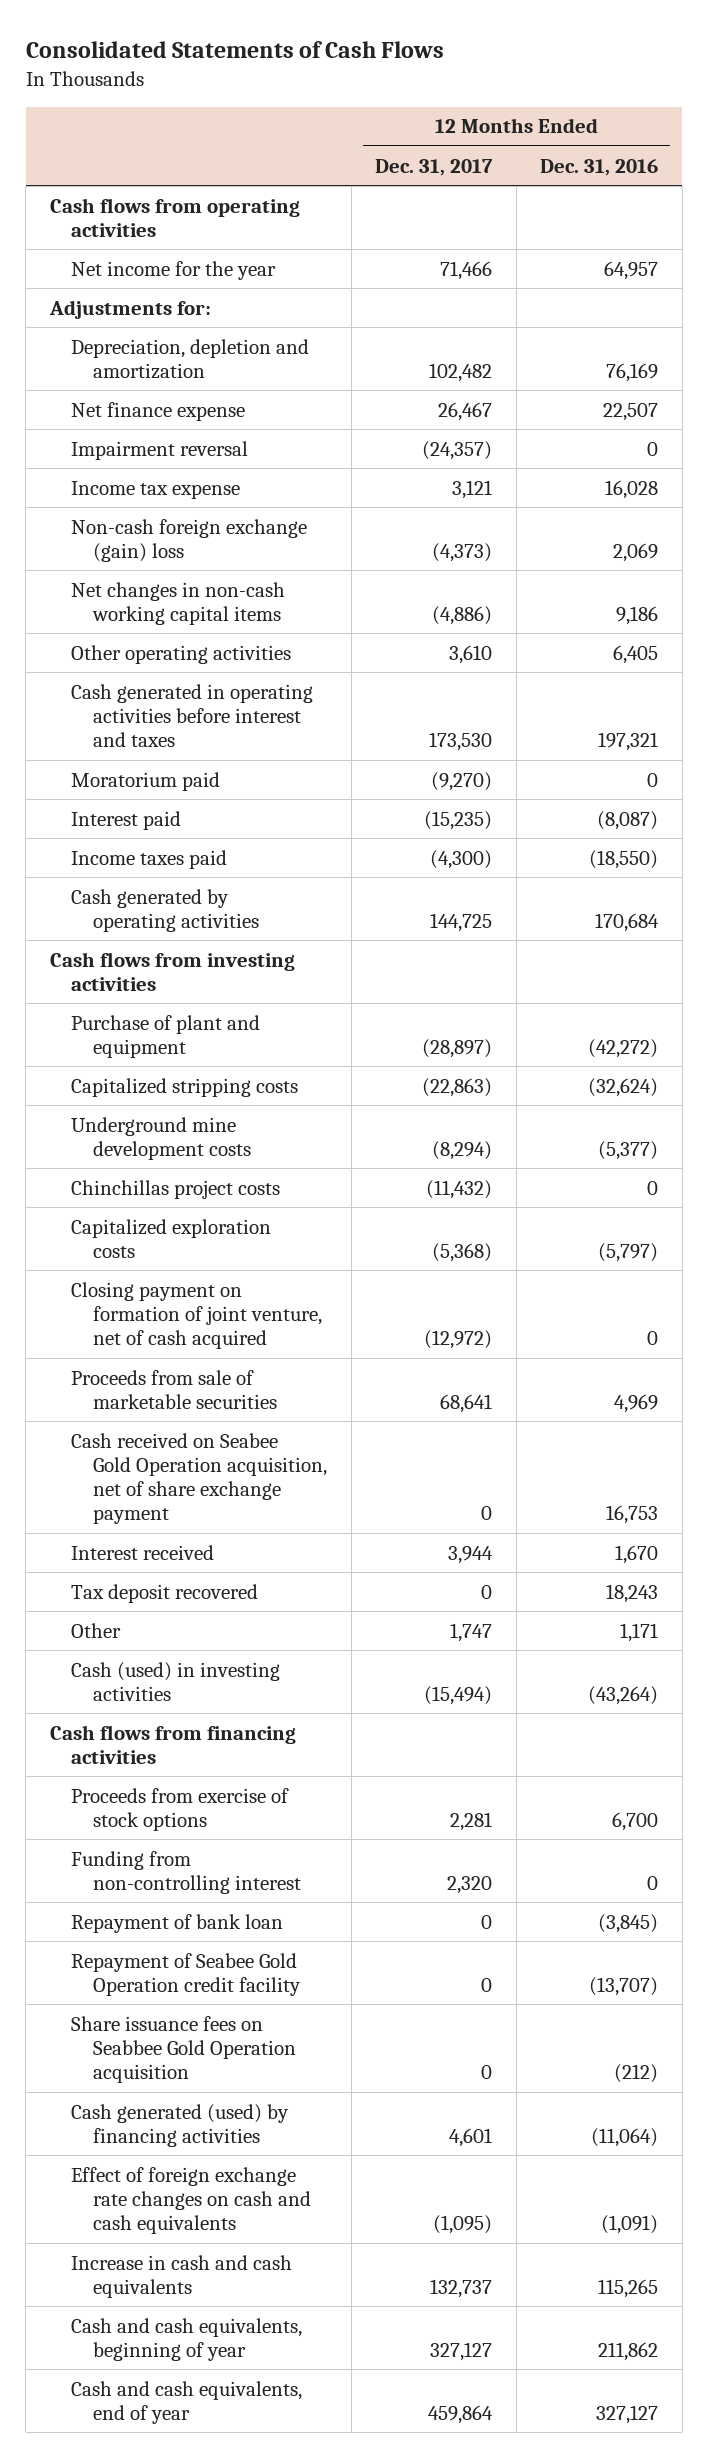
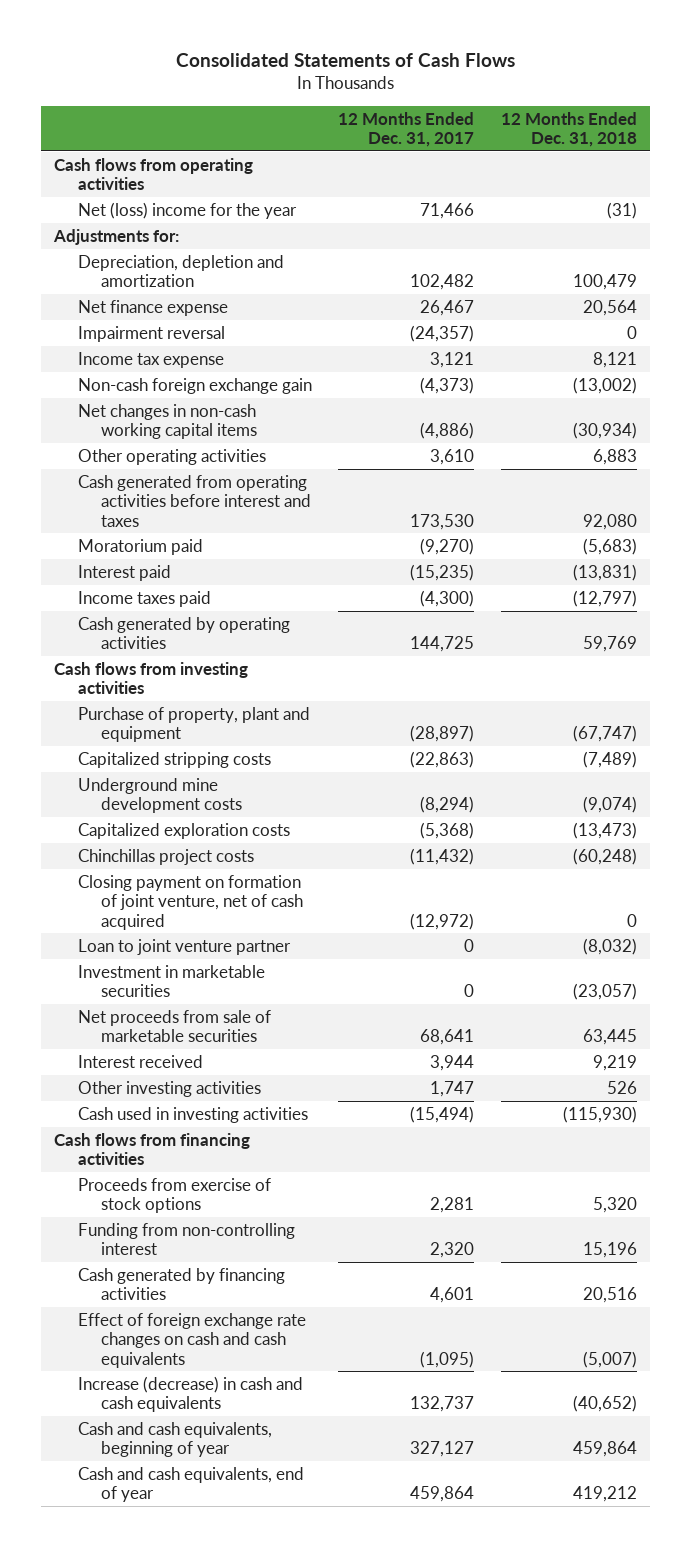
[540,158,659,176] Dec. 31, 2016 -> none
none -> [500,111,637,147] 12 Months Ended Dec. 31, 2018
[71,260,277,280] Net income for the year -> [77,201,297,219] Net (loss) income for the year
[71,518,308,562] Non-cash foreign exchange (gain) loss -> [77,377,312,394] Non-cash foreign exchange gain
[71,683,314,747] Cash generated in operating activities before interest and taxes -> [77,474,311,527] Cash generated from operating activities before interest and taxes
[71,1014,261,1058] Purchase of plant and equipment -> [77,706,310,743] Purchase of property, plant and equipment
[71,1179,281,1199] Chinchillas project costs -> [77,848,254,865] Chinchillas project costs
[71,1432,328,1524] Cash received on Seabee Gold Operation acquisition, net of share exchange payment -> none
none -> [77,938,291,955] Loan to joint venture partner
none -> [77,964,265,998] Investment in marketable securities
[71,1369,278,1409] Proceeds from sale of marketable securities -> [77,1009,271,1043] Net proceeds from sale of marketable securities
[71,1583,259,1603] Tax deposit recovered -> none
[71,1622,122,1638] Other -> [77,1080,261,1097] Other investing activities
[71,1661,281,1701] Cash (used) in investing activities -> [77,1106,308,1123] Cash used in investing activities
[71,1913,284,1933] Repayment of bank loan -> none
[71,1952,302,1996] Repayment of Seabee Gold Operation credit facility -> none
[71,2015,297,2083] Share issuance fees on Seabbee Gold Operation acquisition -> none
[71,2103,290,2147] Cash generated (used) by financing activities -> [77,1267,285,1301] Cash generated by financing activities
[71,2254,293,2298] Increase in cash and cash equivalents -> [77,1375,303,1413] Increase (decrease) in cash and cash equivalents

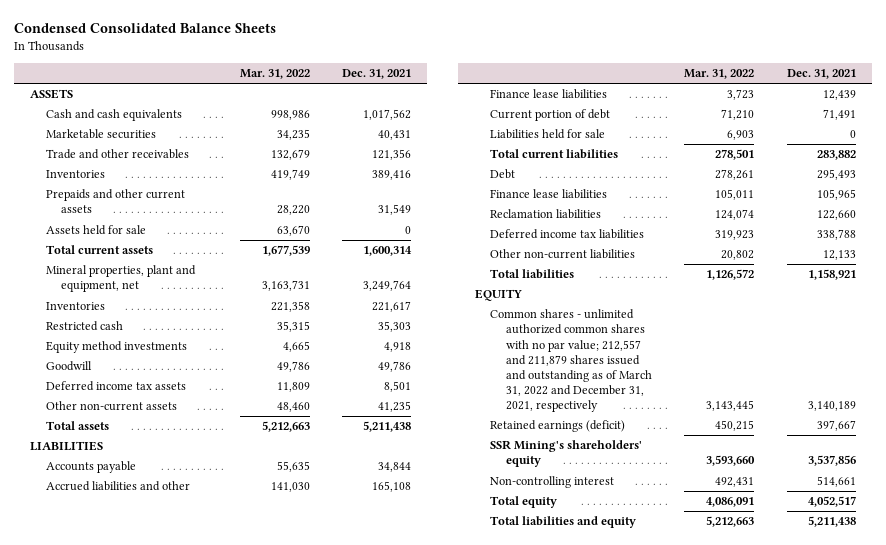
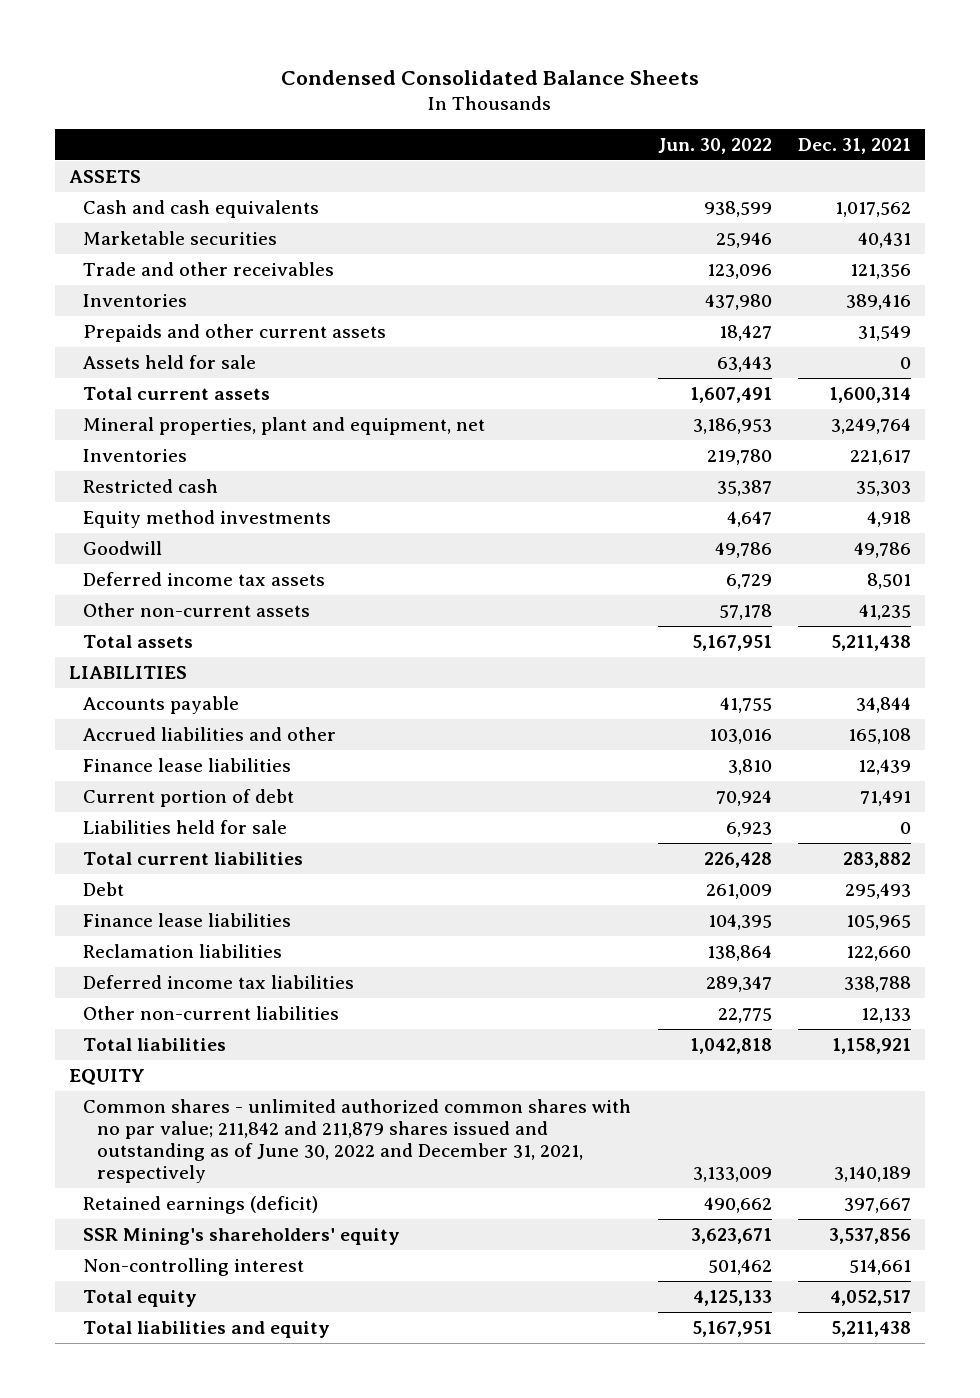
[239,69,310,80] Mar. 31, 2022 -> none
none -> [657,137,772,154] Jun. 30, 2022
[490,309,653,413] Common shares - unlimited authorized common shares with no par value; 212,557 and 211,879 shares issued and outstanding as of March 31, 2022 and December 31, 2021, respectively -> [82,1098,631,1183] Common shares - unlimited authorized common shares with no par value; 211,842 and 211,879 shares issued and outstanding as of June 30, 2022 and December 31, 2021, respectively

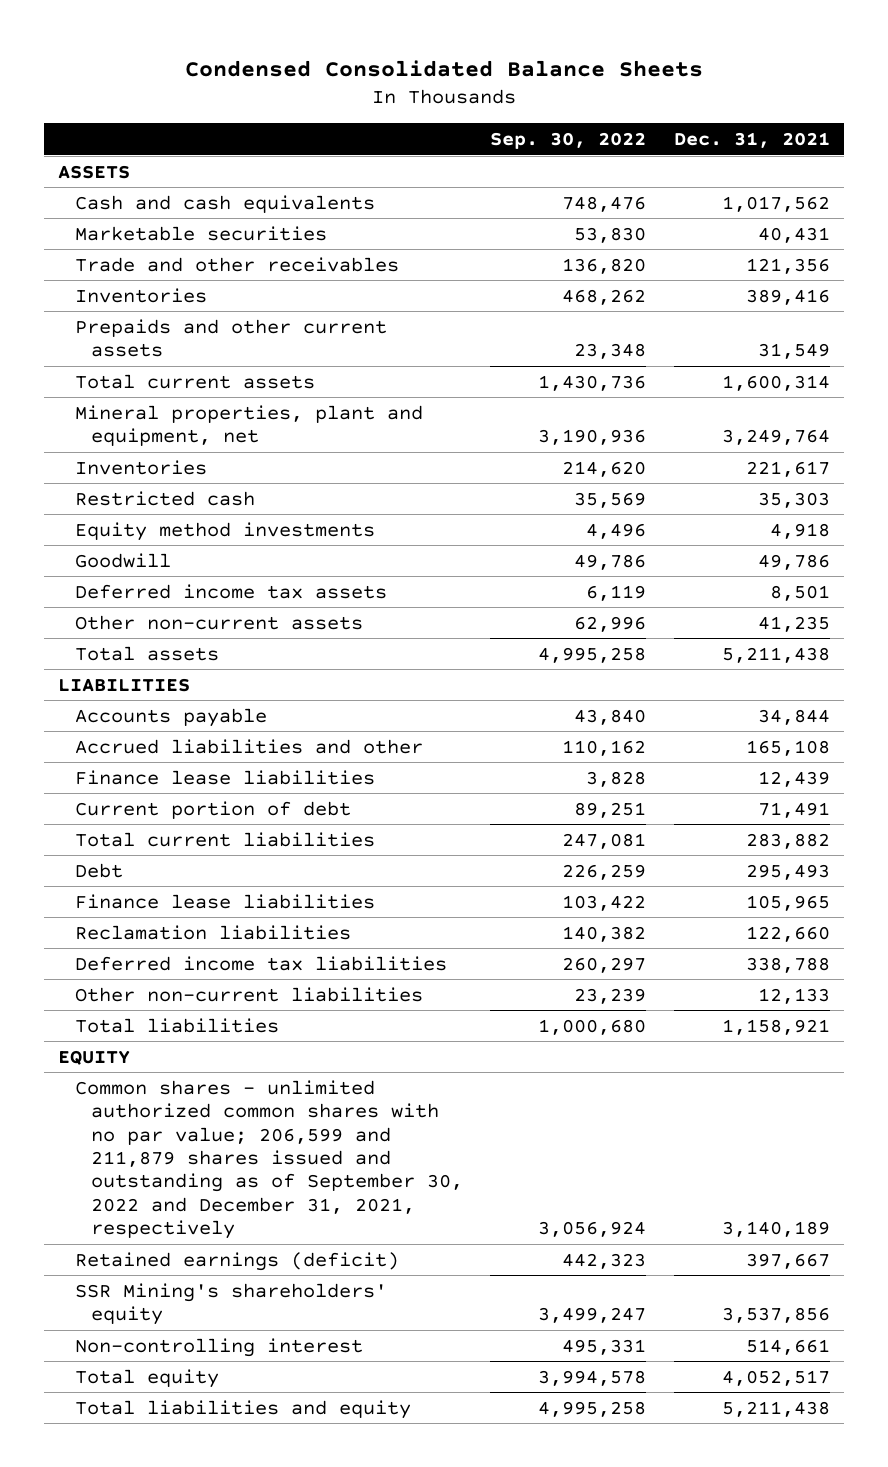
[657,137,772,154] Jun. 30, 2022 -> none
none -> [490,132,647,150] Sep. 30, 2022
[82,354,256,369] Assets held for sale -> none
[82,819,287,834] Liabilities held for sale -> none
[82,1098,631,1183] Common shares - unlimited authorized common shares with no par value; 211,842 and 211,879 shares issued and outstanding as of June 30, 2022 and December 31, 2021, respectively -> [74,1079,463,1240] Common shares - unlimited authorized common shares with no par value; 206,599 and 211,879 shares issued and outstanding as of September 30, 2022 and December 31, 2021, respectively

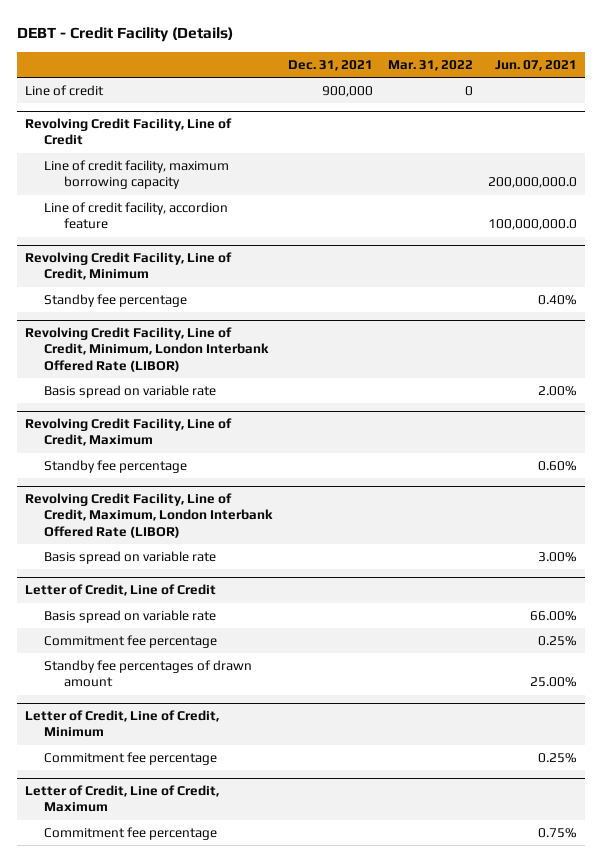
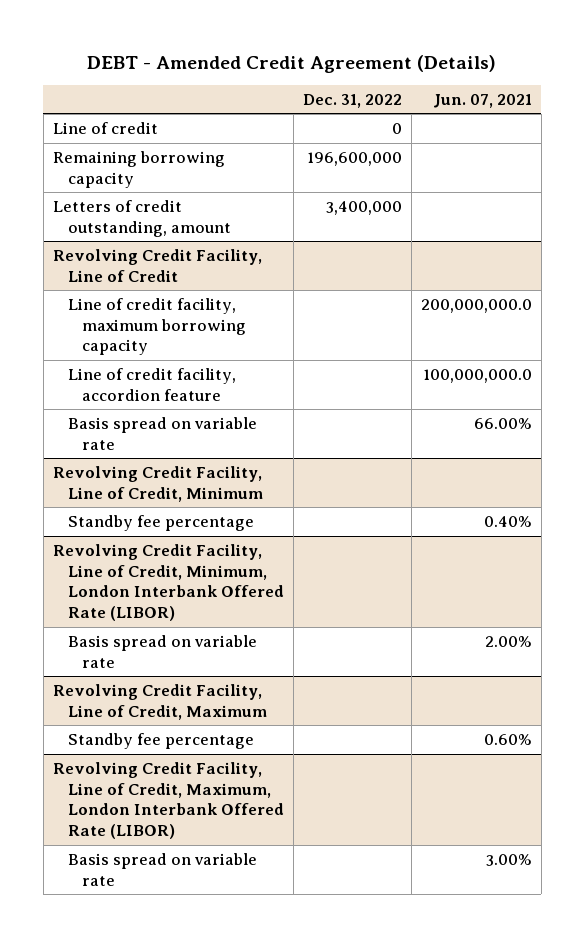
[17,27,234,43] DEBT - Credit Facility (Details) -> [87,54,497,73] DEBT - Amended Credit Agreement (Details)
[287,60,373,72] Dec. 31, 2021 -> none
[387,60,473,72] Mar. 31, 2022 -> none
none -> [302,93,402,108] Dec. 31, 2022
none -> [52,150,225,188] Remaining borrowing capacity
none -> [52,199,231,237] Letters of credit outstanding, amount
none -> [67,416,257,450] Basis spread on variable rate
[24,584,216,597] Letter of Credit, Line of Credit -> none
[44,610,217,624] Basis spread on variable rate -> none
[44,635,218,649] Commitment fee percentage -> none
[44,660,253,688] Standby fee percentages of drawn amount -> none
[24,710,219,738] Letter of Credit, Line of Credit, Minimum -> none
[44,752,218,766] Commitment fee percentage -> none
[24,785,219,813] Letter of Credit, Line of Credit, Maximum -> none
[44,827,218,841] Commitment fee percentage -> none

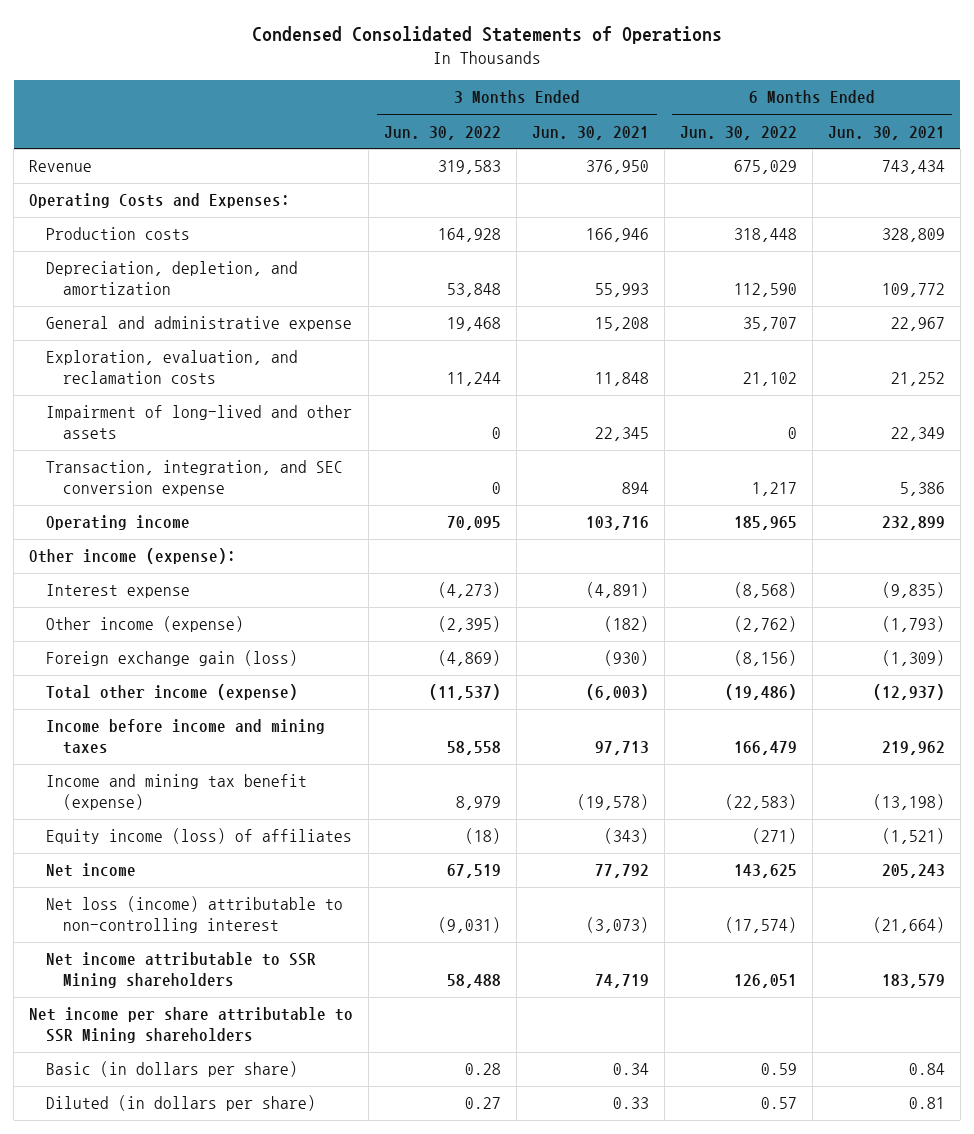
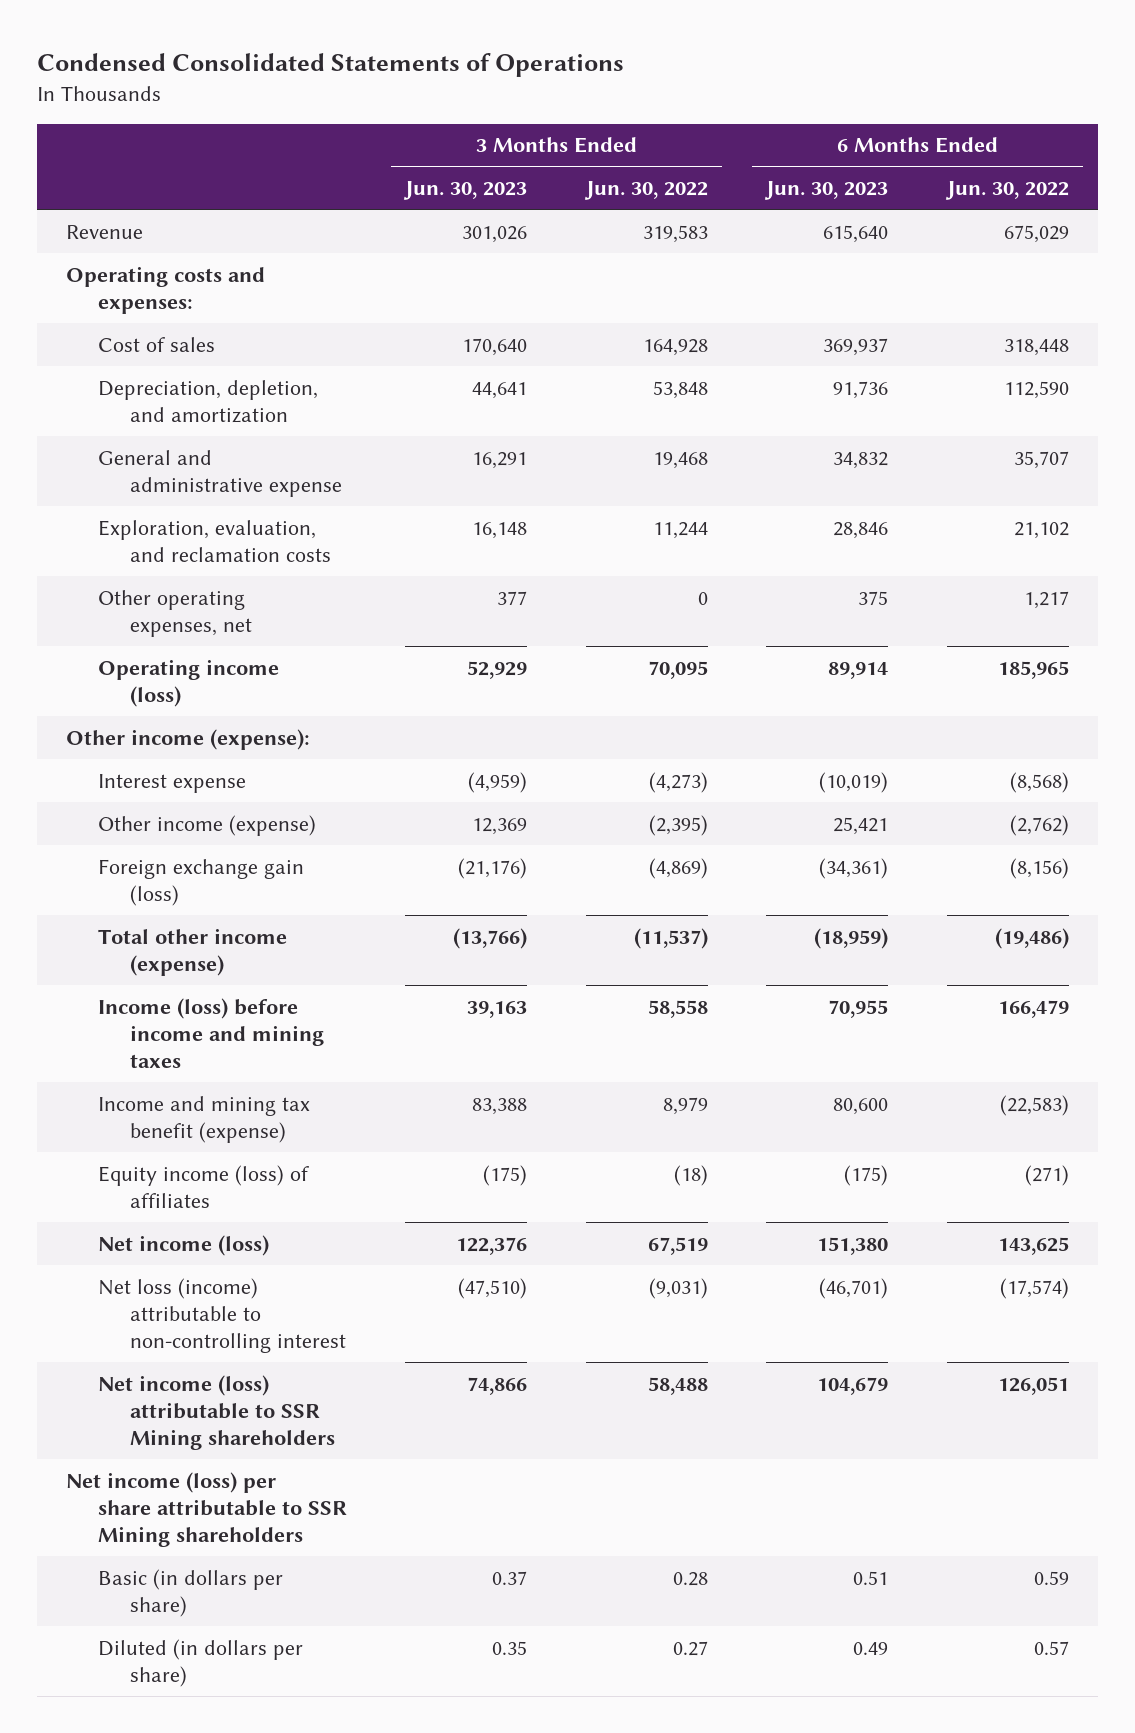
[532,125,650,140] Jun. 30, 2021 -> none
[827,125,945,140] Jun. 30, 2021 -> none
none -> [403,181,528,201] Jun. 30, 2023
none -> [764,181,889,201] Jun. 30, 2023
[29,193,291,209] Operating Costs and Expenses: -> [66,265,266,314] Operating costs and expenses:
[46,227,191,241] Production costs -> [97,336,215,352] Cost of sales
[46,405,353,440] Impairment of long-lived and other assets -> none
[46,460,344,497] Transaction, integration, and SEC conversion expense -> [97,589,252,637] Other operating expenses, net
[46,515,191,531] Operating income -> [97,658,279,707] Operating income (loss)
[46,719,326,755] Income before income and mining taxes -> [97,997,324,1068] Income (loss) before income and mining taxes
[46,863,137,878] Net income -> [97,1234,269,1256] Net income (loss)
[46,952,317,989] Net income attributable to SSR Mining shareholders -> [97,1374,335,1450] Net income (loss) attributable to SSR Mining shareholders
[29,1007,354,1044] Net income per share attributable to SSR Mining shareholders -> [66,1471,347,1547] Net income (loss) per share attributable to SSR Mining shareholders

